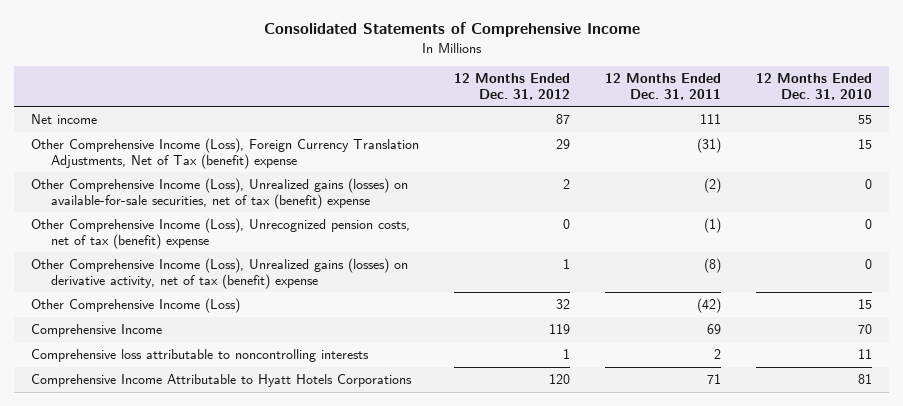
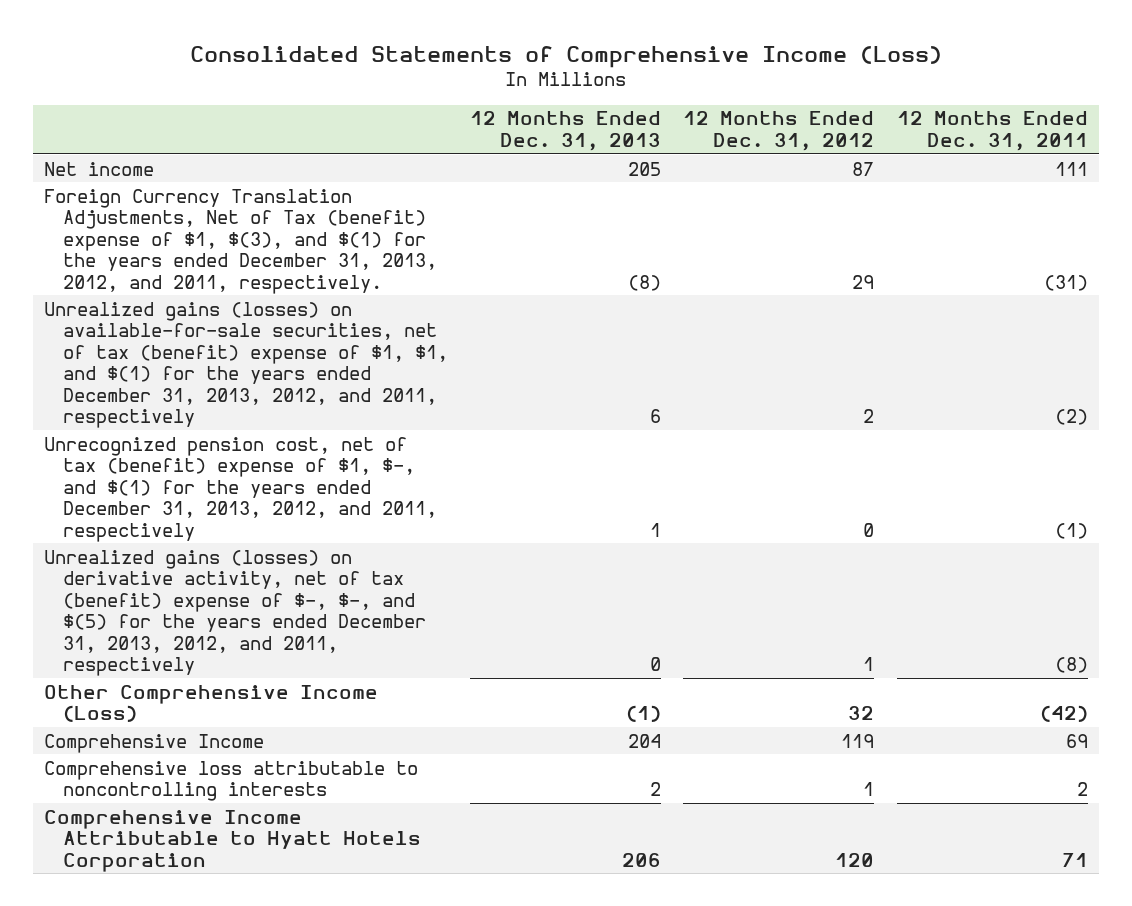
[263,22,640,38] Consolidated Statements of Comprehensive Income -> [189,45,942,68] Consolidated Statements of Comprehensive Income (Loss)
[756,72,873,100] 12 Months Ended Dec. 31, 2010 -> none
none -> [470,111,662,152] 12 Months Ended Dec. 31, 2013
[31,138,420,169] Other Comprehensive Income (Loss), Foreign Currency Translation Adjustments, Net of Tax (benefit) expense -> [44,188,437,294] Foreign Currency Translation Adjustments, Net of Tax (benefit) expense of $1, $(3), and $(1) for the years ended December 31, 2013, 2012, and 2011, respectively.
[31,178,409,209] Other Comprehensive Income (Loss), Unrealized gains (losses) on available-for-sale securities, net of tax (benefit) expense -> [44,301,448,429] Unrealized gains (losses) on available-for-sale securities, net of tax (benefit) expense of $1, $1, and $(1) for the years ended December 31, 2013, 2012, and 2011, respectively
[31,218,411,249] Other Comprehensive Income (Loss), Unrecognized pension costs, net of tax (benefit) expense -> [44,436,437,542] Unrecognized pension cost, net of tax (benefit) expense of $1, $-, and $(1) for the years ended December 31, 2013, 2012, and 2011, respectively
[31,258,409,289] Other Comprehensive Income (Loss), Unrealized gains (losses) on derivative activity, net of tax (benefit) expense -> [44,549,426,677] Unrealized gains (losses) on derivative activity, net of tax (benefit) expense of $-, $-, and $(5) for the years ended December 31, 2013, 2012, and 2011, respectively
[31,374,413,388] Comprehensive Income Attributable to Hyatt Hotels Corporations -> [44,809,421,872] Comprehensive Income Attributable to Hyatt Hotels Corporation

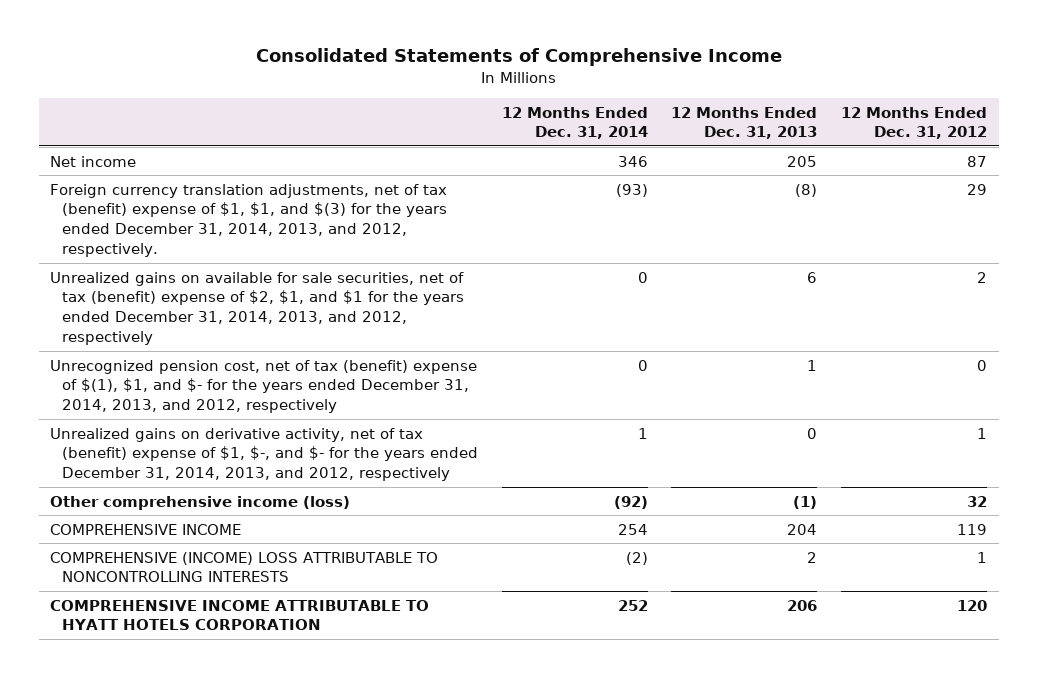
[189,45,942,68] Consolidated Statements of Comprehensive Income (Loss) -> [255,48,782,67] Consolidated Statements of Comprehensive Income
[896,111,1088,152] 12 Months Ended Dec. 31, 2011 -> none
none -> [501,106,648,140] 12 Months Ended Dec. 31, 2014
[44,188,437,294] Foreign Currency Translation Adjustments, Net of Tax (benefit) expense of $1, $(3), and $(1) for the years ended December 31, 2013, 2012, and 2011, respectively. -> [50,183,448,257] Foreign currency translation adjustments, net of tax (benefit) expense of $1, $1, and $(3) for the years ended December 31, 2014, 2013, and 2012, respectively.
[44,301,448,429] Unrealized gains (losses) on available-for-sale securities, net of tax (benefit) expense of $1, $1, and $(1) for the years ended December 31, 2013, 2012, and 2011, respectively -> [50,271,465,345] Unrealized gains on available for sale securities, net of tax (benefit) expense of $2, $1, and $1 for the years ended December 31, 2014, 2013, and 2012, respectively
[44,436,437,542] Unrecognized pension cost, net of tax (benefit) expense of $1, $-, and $(1) for the years ended December 31, 2013, 2012, and 2011, respectively -> [50,359,478,414] Unrecognized pension cost, net of tax (benefit) expense of $(1), $1, and $- for the years ended December 31, 2014, 2013, and 2012, respectively
[44,549,426,677] Unrealized gains (losses) on derivative activity, net of tax (benefit) expense of $-, $-, and $(5) for the years ended December 31, 2013, 2012, and 2011, respectively -> [50,427,479,482] Unrealized gains on derivative activity, net of tax (benefit) expense of $1, $-, and $- for the years ended December 31, 2014, 2013, and 2012, respectively
[44,684,379,723] Other Comprehensive Income (Loss) -> [50,495,351,510] Other comprehensive income (loss)
[44,733,265,753] Comprehensive Income -> [50,523,242,535] COMPREHENSIVE INCOME
[44,760,419,802] Comprehensive loss attributable to noncontrolling interests -> [50,551,439,583] COMPREHENSIVE (INCOME) LOSS ATTRIBUTABLE TO NONCONTROLLING INTERESTS
[44,809,421,872] Comprehensive Income Attributable to Hyatt Hotels Corporation -> [50,599,430,631] COMPREHENSIVE INCOME ATTRIBUTABLE TO HYATT HOTELS CORPORATION

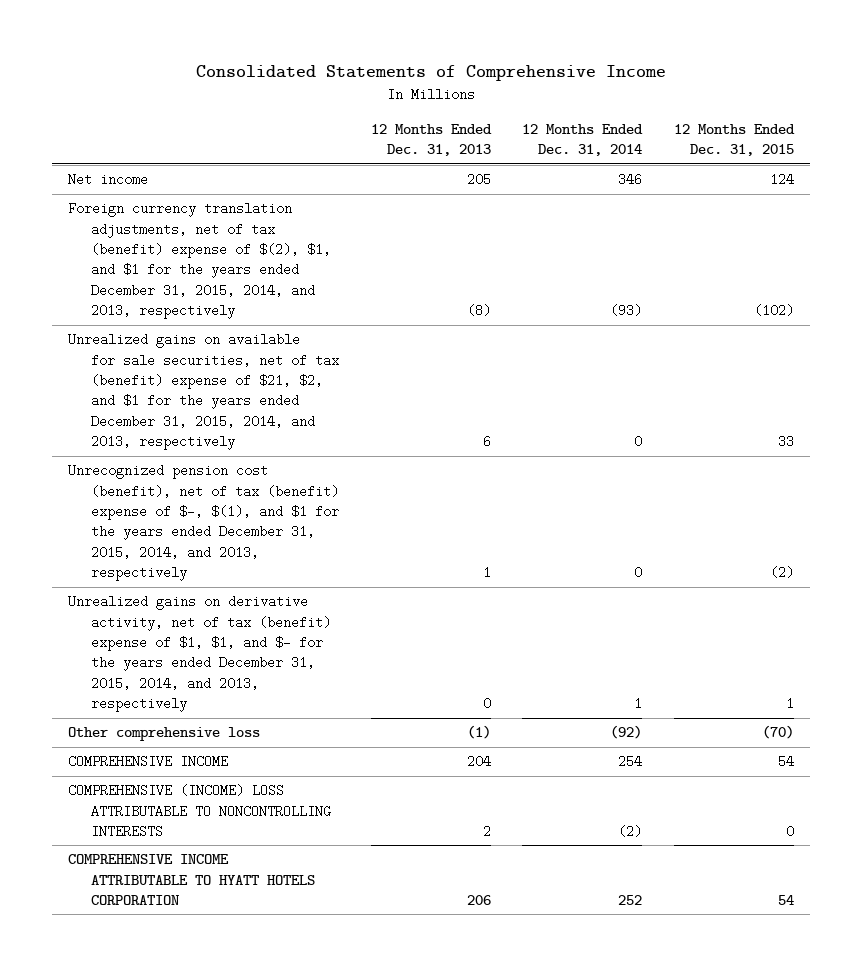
[840,106,987,140] 12 Months Ended Dec. 31, 2012 -> none
none -> [673,123,795,157] 12 Months Ended Dec. 31, 2015
[50,183,448,257] Foreign currency translation adjustments, net of tax (benefit) expense of $1, $1, and $(3) for the years ended December 31, 2014, 2013, and 2012, respectively. -> [68,202,332,320] Foreign currency translation adjustments, net of tax (benefit) expense of $(2), $1, and $1 for the years ended December 31, 2015, 2014, and 2013, respectively
[50,271,465,345] Unrealized gains on available for sale securities, net of tax (benefit) expense of $2, $1, and $1 for the years ended December 31, 2014, 2013, and 2012, respectively -> [68,333,340,451] Unrealized gains on available for sale securities, net of tax (benefit) expense of $21, $2, and $1 for the years ended December 31, 2015, 2014, and 2013, respectively
[50,359,478,414] Unrecognized pension cost, net of tax (benefit) expense of $(1), $1, and $- for the years ended December 31, 2014, 2013, and 2012, respectively -> [68,464,340,582] Unrecognized pension cost (benefit), net of tax (benefit) expense of $-, $(1), and $1 for the years ended December 31, 2015, 2014, and 2013, respectively
[50,427,479,482] Unrealized gains on derivative activity, net of tax (benefit) expense of $1, $-, and $- for the years ended December 31, 2014, 2013, and 2012, respectively -> [68,595,332,713] Unrealized gains on derivative activity, net of tax (benefit) expense of $1, $1, and $- for the years ended December 31, 2015, 2014, and 2013, respectively
[50,495,351,510] Other comprehensive income (loss) -> [68,727,261,742] Other comprehensive loss

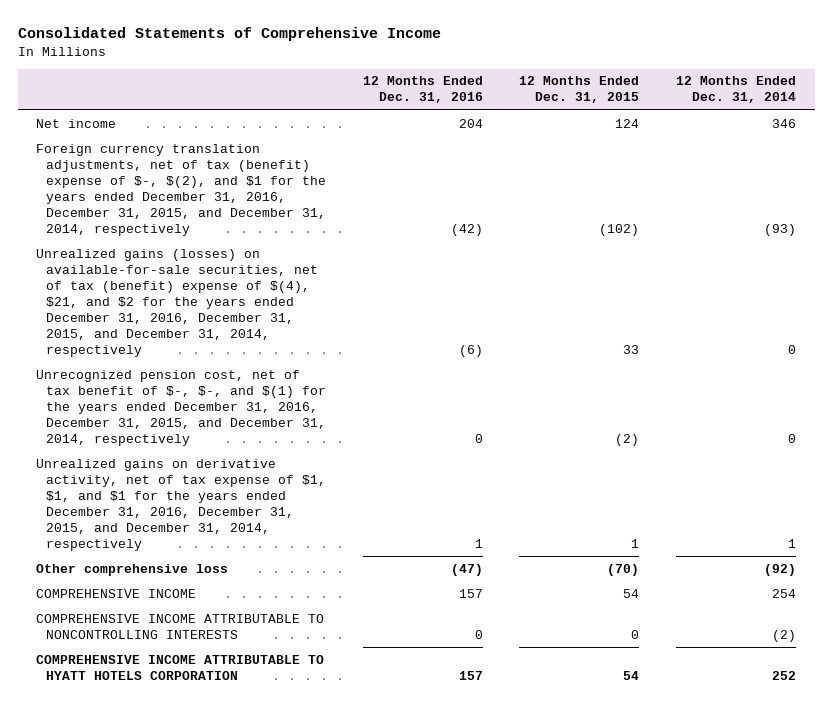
[370,123,492,157] 12 Months Ended Dec. 31, 2013 -> none
none -> [362,76,483,104] 12 Months Ended Dec. 31, 2016
[68,202,332,320] Foreign currency translation adjustments, net of tax (benefit) expense of $(2), $1, and $1 for the years ended December 31, 2015, 2014, and 2013, respectively -> [36,143,326,236] Foreign currency translation adjustments, net of tax (benefit) expense of $-, $(2), and $1 for the years ended December 31, 2016, December 31, 2015, and December 31, 2014, respectively
[68,333,340,451] Unrealized gains on available for sale securities, net of tax (benefit) expense of $21, $2, and $1 for the years ended December 31, 2015, 2014, and 2013, respectively -> [36,248,318,357] Unrealized gains (losses) on available-for-sale securities, net of tax (benefit) expense of $(4), $21, and $2 for the years ended December 31, 2016, December 31, 2015, and December 31, 2014, respectively
[68,464,340,582] Unrecognized pension cost (benefit), net of tax (benefit) expense of $-, $(1), and $1 for the years ended December 31, 2015, 2014, and 2013, respectively -> [36,369,326,446] Unrecognized pension cost, net of tax benefit of $-, $-, and $(1) for the years ended December 31, 2016, December 31, 2015, and December 31, 2014, respectively
[68,595,332,713] Unrealized gains on derivative activity, net of tax (benefit) expense of $1, $1, and $- for the years ended December 31, 2015, 2014, and 2013, respectively -> [36,458,326,551] Unrealized gains on derivative activity, net of tax expense of $1, $1, and $1 for the years ended December 31, 2016, December 31, 2015, and December 31, 2014, respectively
[68,784,332,839] COMPREHENSIVE (INCOME) LOSS ATTRIBUTABLE TO NONCONTROLLING INTERESTS -> [36,613,325,639] COMPREHENSIVE INCOME ATTRIBUTABLE TO NONCONTROLLING INTERESTS

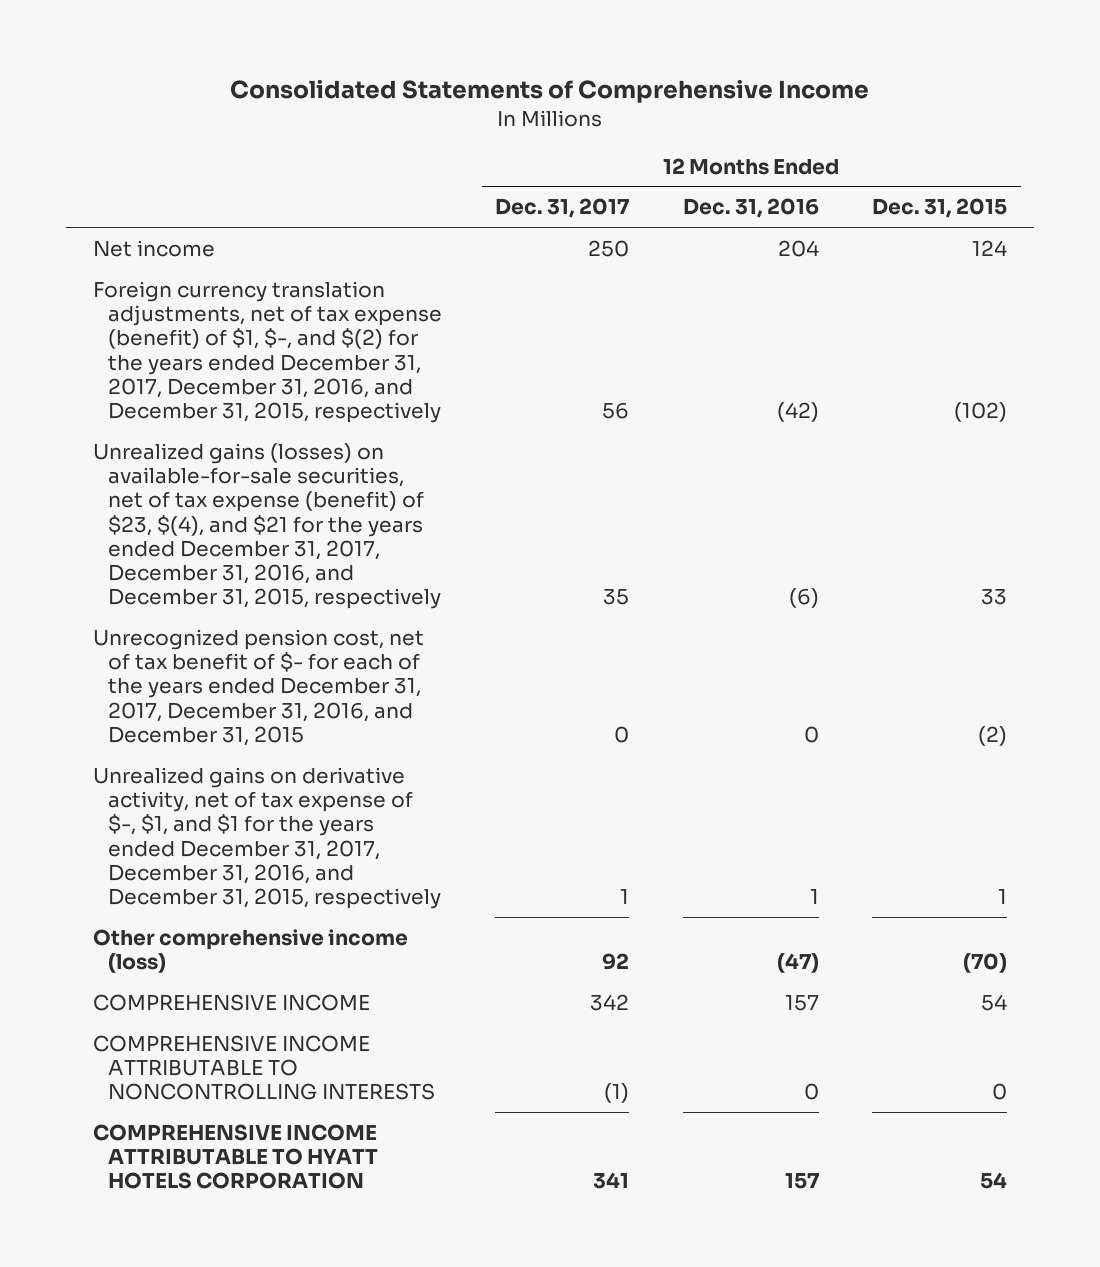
[676,76,797,104] 12 Months Ended Dec. 31, 2014 -> none
none -> [495,198,630,219] Dec. 31, 2017
[36,143,326,236] Foreign currency translation adjustments, net of tax (benefit) expense of $-, $(2), and $1 for the years ended December 31, 2016, December 31, 2015, and December 31, 2014, respectively -> [92,280,443,423] Foreign currency translation adjustments, net of tax expense (benefit) of $1, $-, and $(2) for the years ended December 31, 2017, December 31, 2016, and December 31, 2015, respectively
[36,248,318,357] Unrealized gains (losses) on available-for-sale securities, net of tax (benefit) expense of $(4), $21, and $2 for the years ended December 31, 2016, December 31, 2015, and December 31, 2014, respectively -> [92,442,442,610] Unrealized gains (losses) on available-for-sale securities, net of tax expense (benefit) of $23, $(4), and $21 for the years ended December 31, 2017, December 31, 2016, and December 31, 2015, respectively
[36,369,326,446] Unrecognized pension cost, net of tax benefit of $-, $-, and $(1) for the years ended December 31, 2016, December 31, 2015, and December 31, 2014, respectively -> [92,628,424,746] Unrecognized pension cost, net of tax benefit of $- for each of the years ended December 31, 2017, December 31, 2016, and December 31, 2015
[36,458,326,551] Unrealized gains on derivative activity, net of tax expense of $1, $1, and $1 for the years ended December 31, 2016, December 31, 2015, and December 31, 2014, respectively -> [92,766,442,909] Unrealized gains on derivative activity, net of tax expense of $-, $1, and $1 for the years ended December 31, 2017, December 31, 2016, and December 31, 2015, respectively
[36,563,229,576] Other comprehensive loss -> [92,928,408,974] Other comprehensive income (loss)

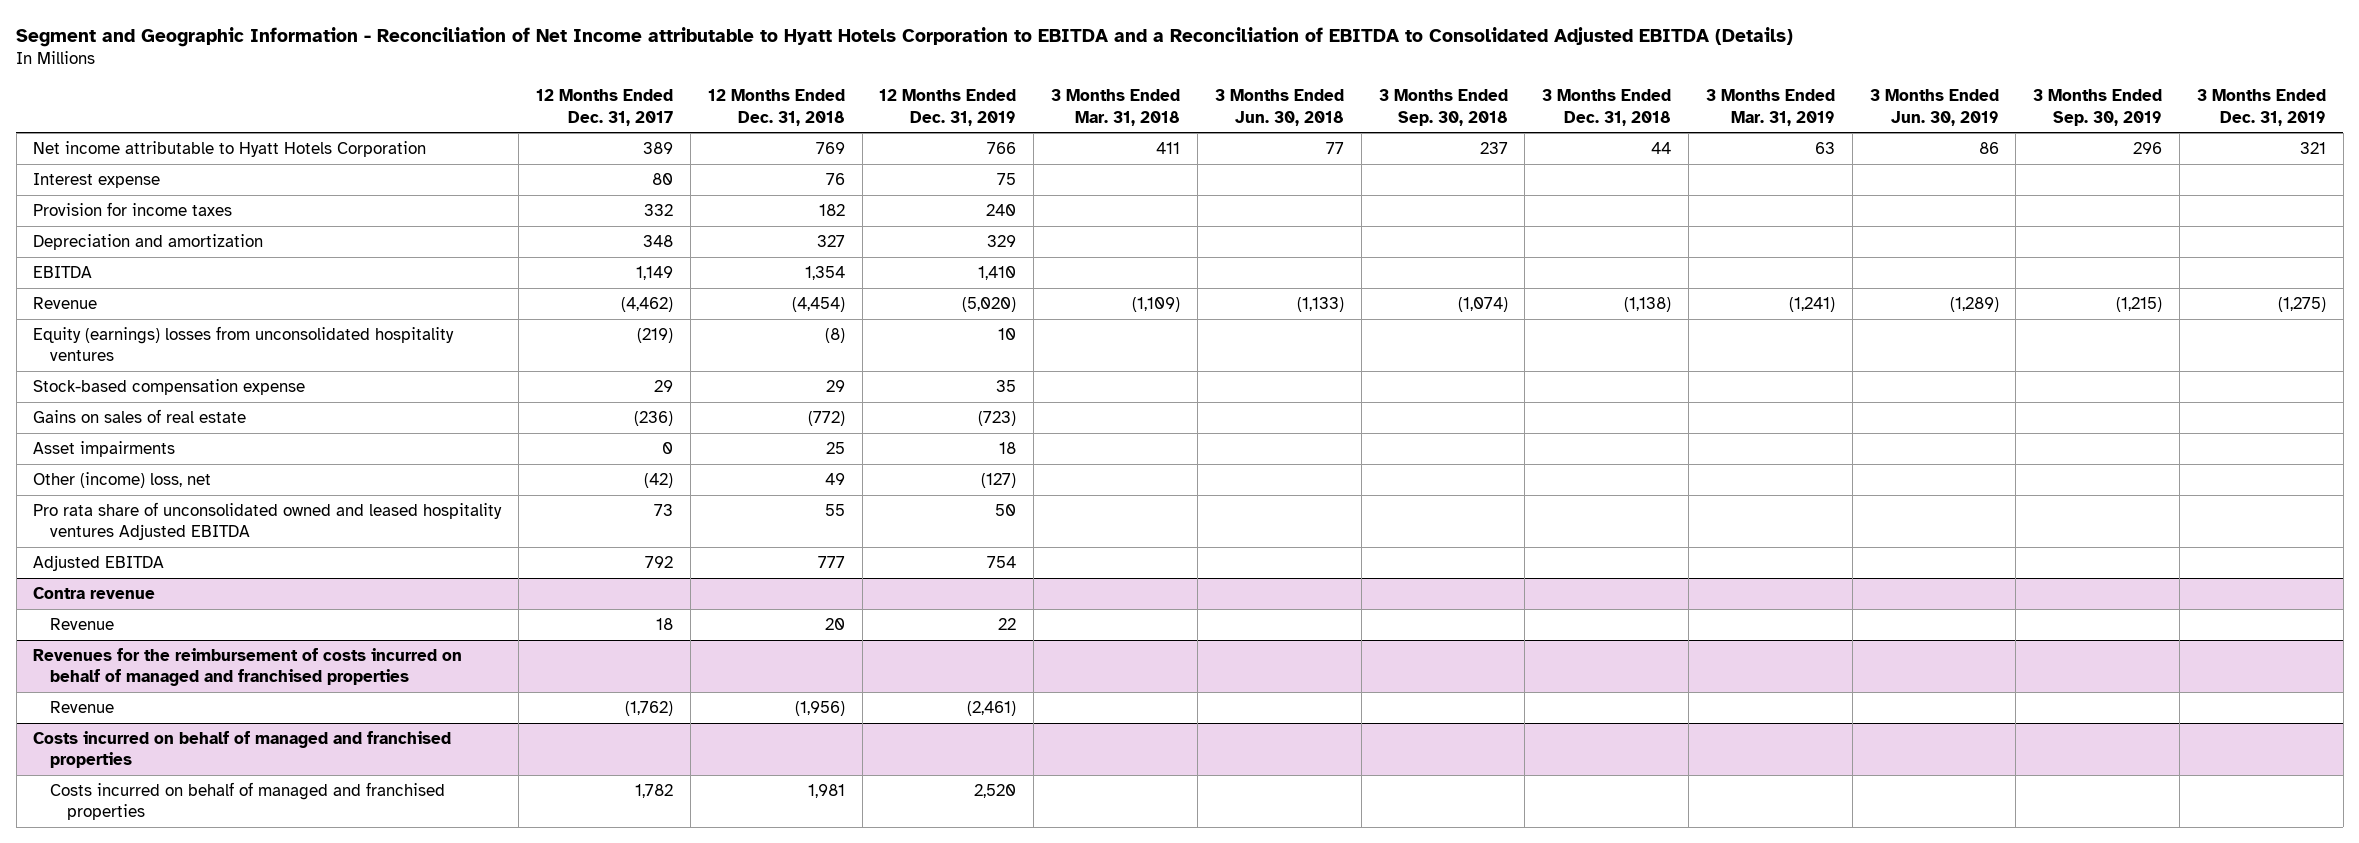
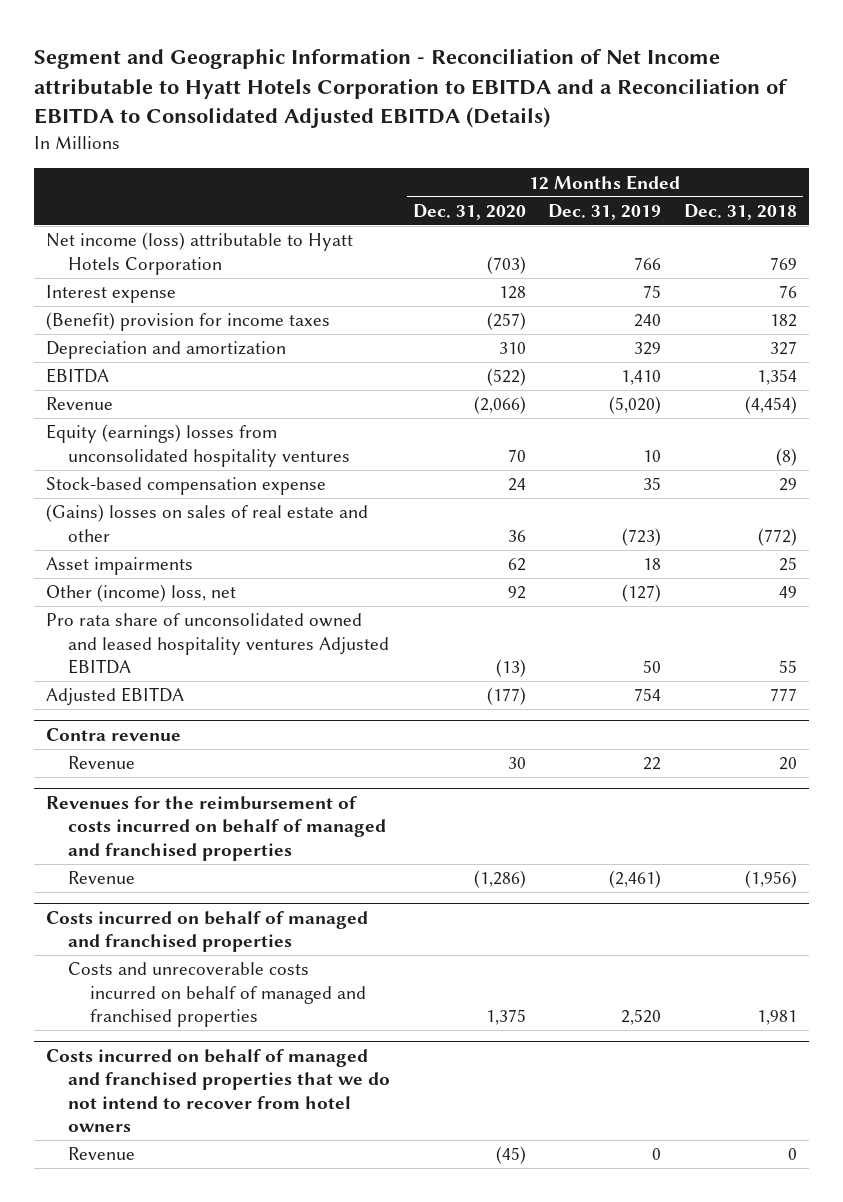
[536,89,674,126] 12 Months Ended Dec. 31, 2017 -> none
[1051,89,1181,126] 3 Months Ended Mar. 31, 2018 -> none
[1214,89,1344,126] 3 Months Ended Jun. 30, 2018 -> none
[1378,89,1508,126] 3 Months Ended Sep. 30, 2018 -> none
[1542,89,1672,126] 3 Months Ended Dec. 31, 2018 -> none
[1705,89,1835,126] 3 Months Ended Mar. 31, 2019 -> none
[1869,89,1999,126] 3 Months Ended Jun. 30, 2019 -> none
[2033,89,2163,126] 3 Months Ended Sep. 30, 2019 -> none
[2196,89,2326,126] 3 Months Ended Dec. 31, 2019 -> none
none -> [412,203,526,220] Dec. 31, 2020
[33,140,427,157] Net income attributable to Hyatt Hotels Corporation -> [45,232,353,275] Net income (loss) attributable to Hyatt Hotels Corporation
[33,201,233,216] Provision for income taxes -> [45,312,330,332] (Benefit) provision for income taxes
[33,408,247,423] Gains on sales of real estate -> [45,504,368,542] (Gains) losses on sales of real estate and other
[50,781,446,821] Costs incurred on behalf of managed and franchised properties -> [67,962,366,1028] Costs and unrecoverable costs incurred on behalf of managed and franchised properties
none -> [45,1049,390,1133] Costs incurred on behalf of managed and franchised properties that we do not intend to recover from hotel owners
none -> [67,1147,135,1161] Revenue

